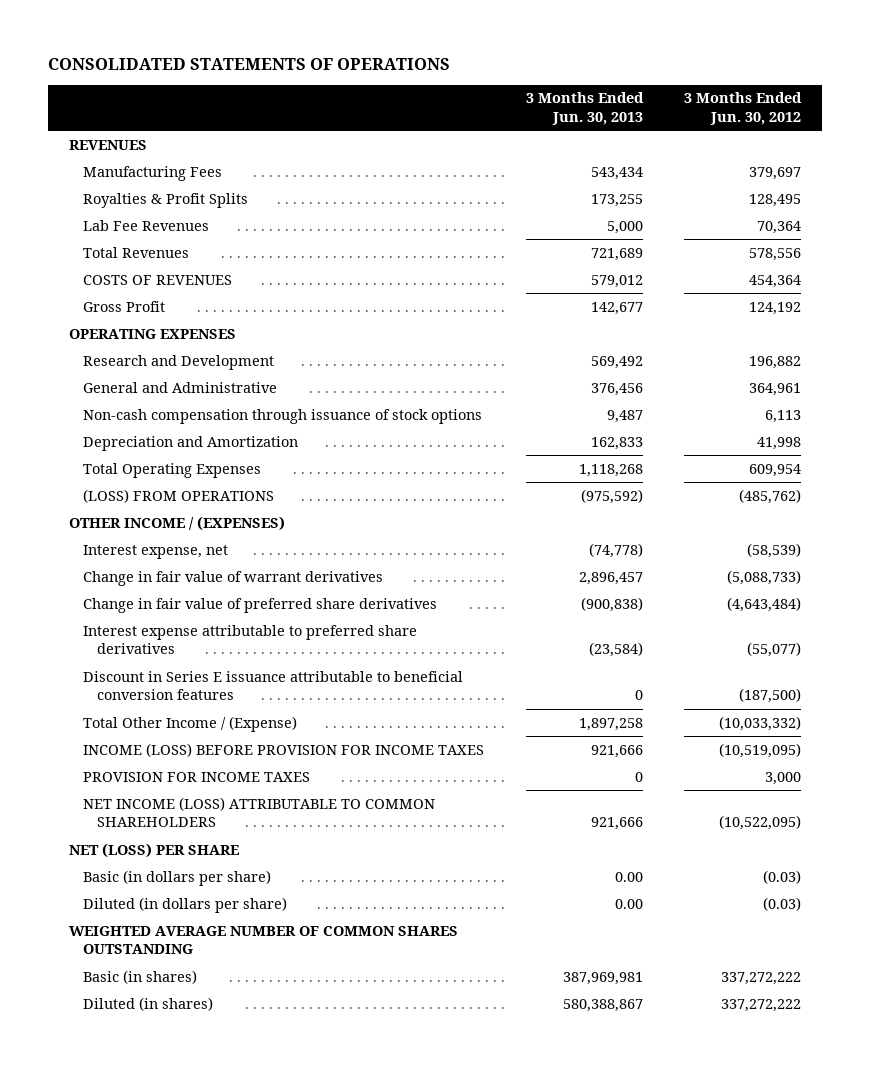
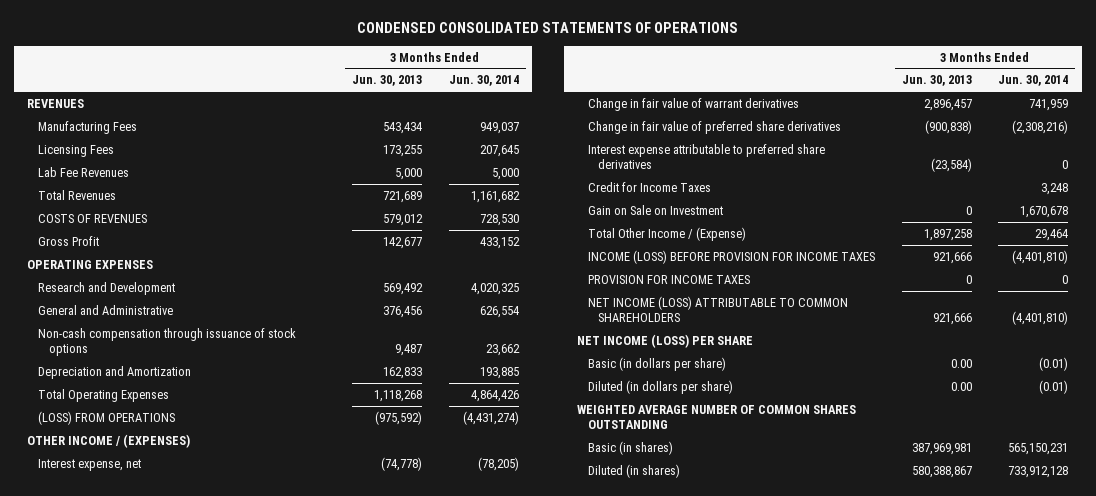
[47,58,450,71] CONSOLIDATED STATEMENTS OF OPERATIONS -> [356,22,738,34] CONDENSED CONSOLIDATED STATEMENTS OF OPERATIONS
[684,92,803,125] 3 Months Ended Jun. 30, 2012 -> none
none -> [448,75,519,87] Jun. 30, 2014
[82,192,248,208] Royalties & Profit Splits -> [38,144,115,157] Licensing Fees
[82,670,463,701] Discount in Series E issuance attributable to beneficial conversion features -> none
none -> [587,181,711,192] Credit for Income Taxes
none -> [587,204,723,215] Gain on Sale on Investment
[68,842,239,858] NET (LOSS) PER SHARE -> [577,333,754,348] NET INCOME (LOSS) PER SHARE

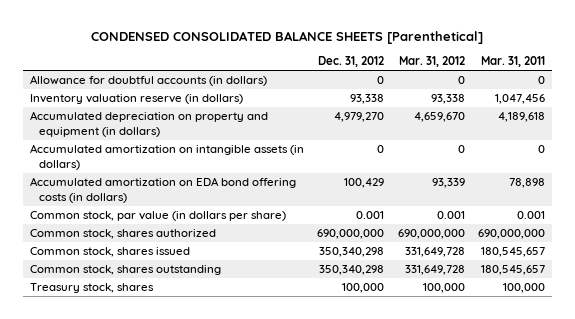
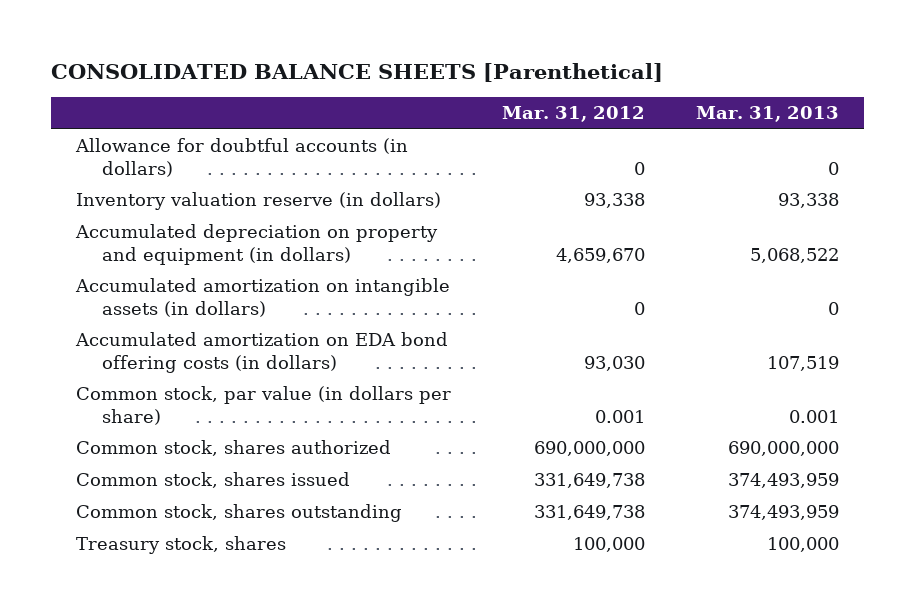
[91,30,484,44] CONDENSED CONSOLIDATED BALANCE SHEETS [Parenthetical] -> [50,62,663,82] CONSOLIDATED BALANCE SHEETS [Parenthetical]
[318,56,385,68] Dec. 31, 2012 -> none
[481,56,546,68] Mar. 31, 2011 -> none
none -> [695,106,839,123] Mar. 31, 2013
[431,178,465,189] 93,339 -> [583,355,645,371] 93,030
[404,247,465,258] 331,649,728 -> [533,473,645,489] 331,649,738
[404,265,465,276] 331,649,728 -> [533,505,645,521] 331,649,738

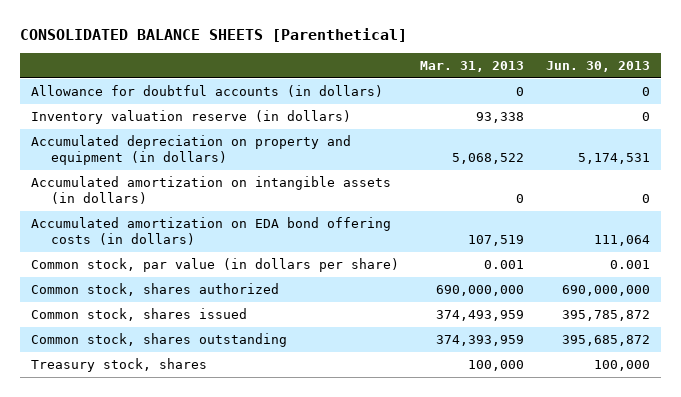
[501,106,645,123] Mar. 31, 2012 -> none
none -> [545,60,650,72] Jun. 30, 2013
[727,505,839,521] 374,493,959 -> [436,335,525,347] 374,393,959

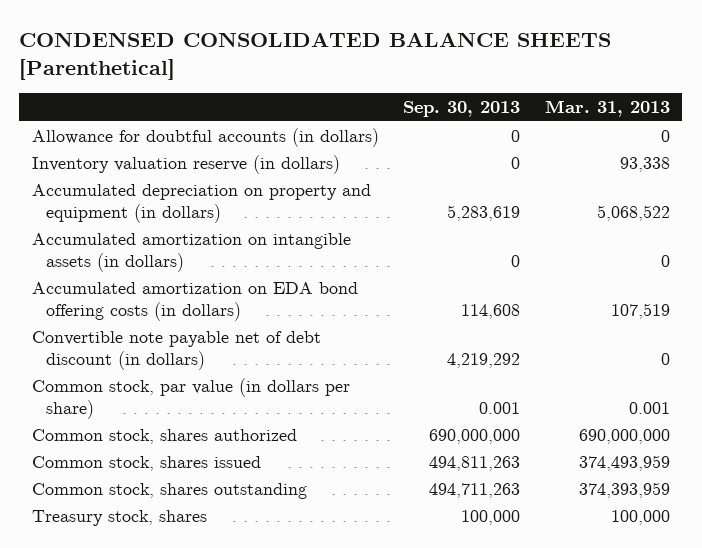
[19,27,407,42] CONSOLIDATED BALANCE SHEETS [Parenthetical] -> [19,32,612,81] CONDENSED CONSOLIDATED BALANCE SHEETS [Parenthetical]
[545,60,650,72] Jun. 30, 2013 -> none
none -> [403,101,521,118] Sep. 30, 2013
none -> [31,330,321,370] Convertible note payable net of debt discount (in dollars)

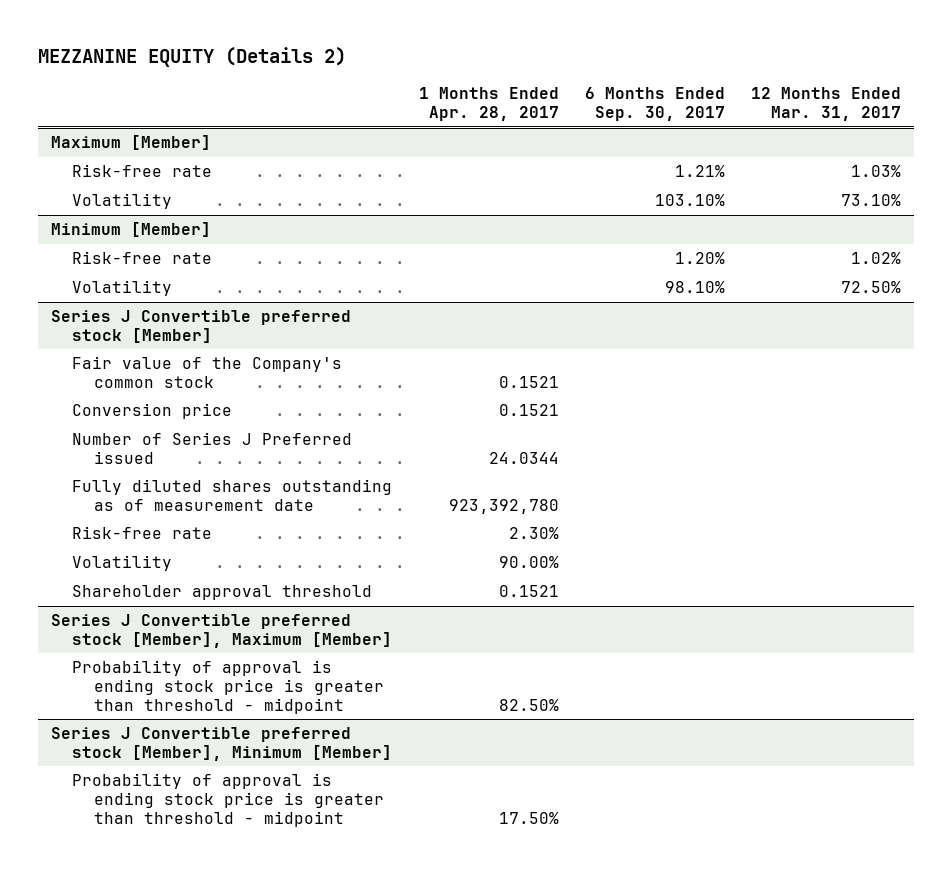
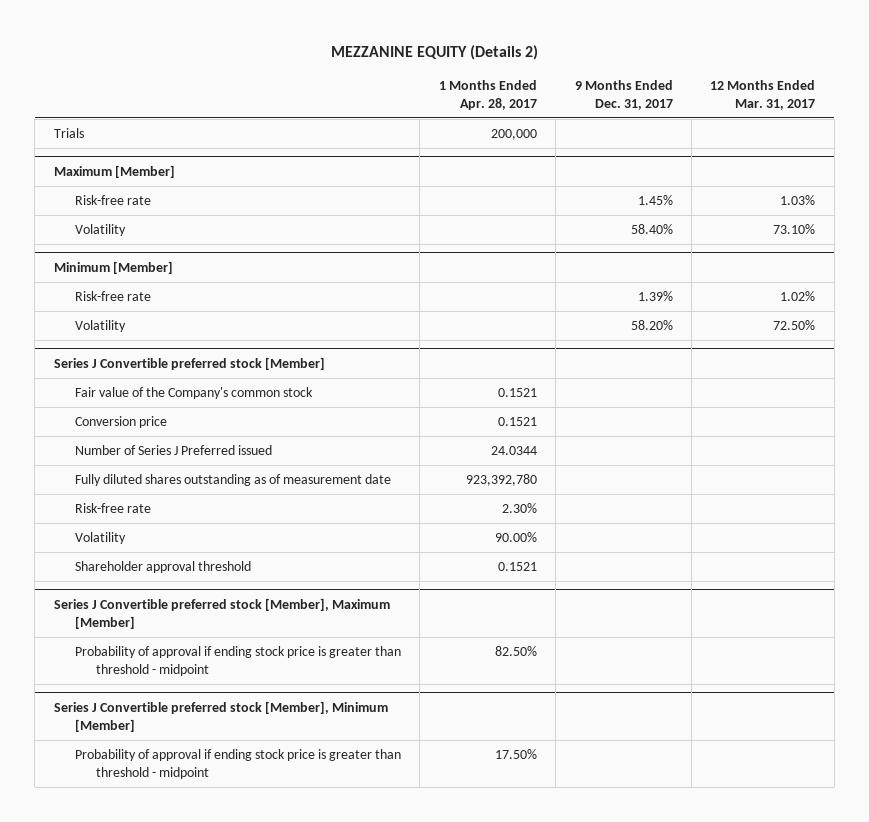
[584,87,725,122] 6 Months Ended Sep. 30, 2017 -> none
none -> [574,79,673,110] 9 Months Ended Dec. 31, 2017
none -> [53,128,84,139] Trials
[72,660,384,714] Probability of approval is ending stock price is greater than threshold - midpoint -> [74,646,401,677] Probability of approval if ending stock price is greater than threshold - midpoint
[72,773,384,827] Probability of approval is ending stock price is greater than threshold - midpoint -> [74,749,401,780] Probability of approval if ending stock price is greater than threshold - midpoint

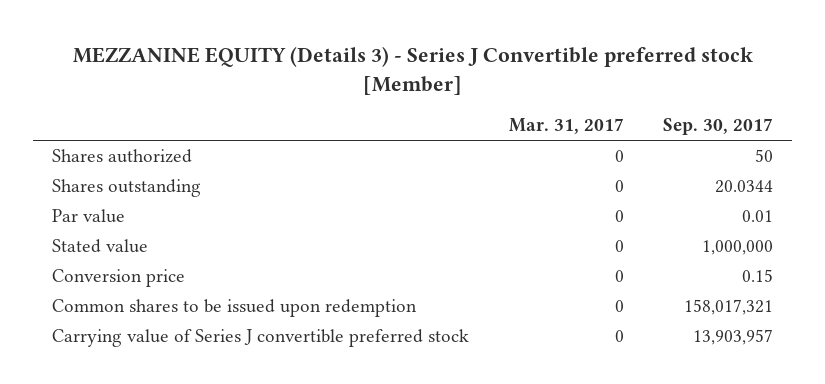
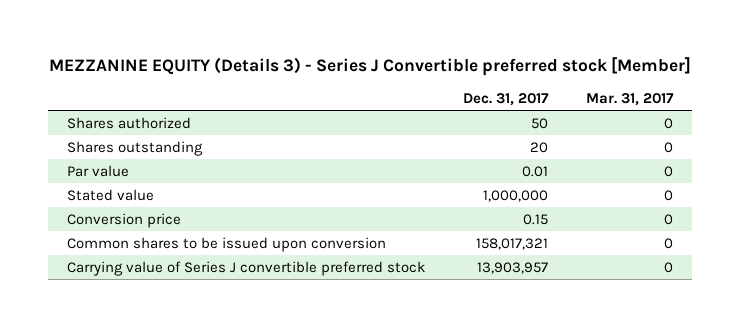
[662,118,773,136] Sep. 30, 2017 -> none
none -> [462,93,549,107] Dec. 31, 2017
[52,299,418,318] Common shares to be issued upon redemption -> [66,236,386,252] Common shares to be issued upon conversion

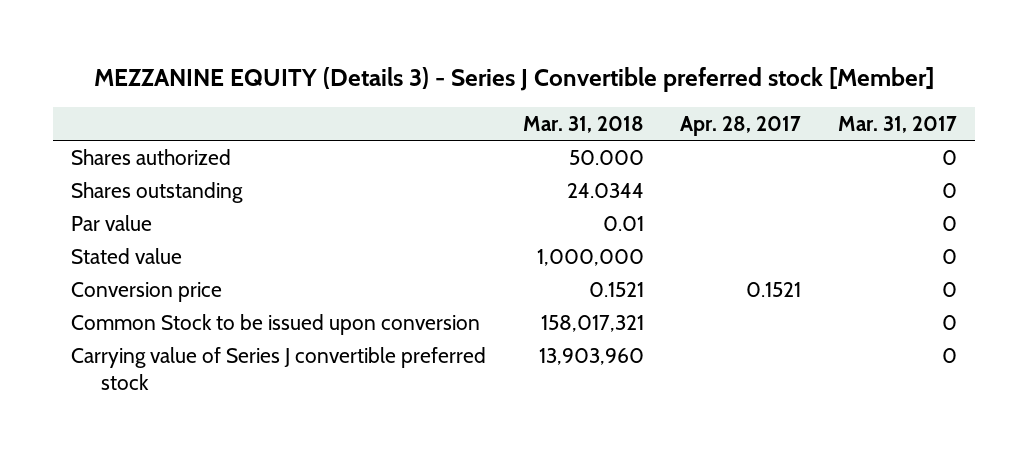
[462,93,549,107] Dec. 31, 2017 -> none
none -> [522,116,644,134] Mar. 31, 2018
none -> [680,116,802,137] Apr. 28, 2017
[66,236,386,252] Common shares to be issued upon conversion -> [71,314,481,336] Common Stock to be issued upon conversion

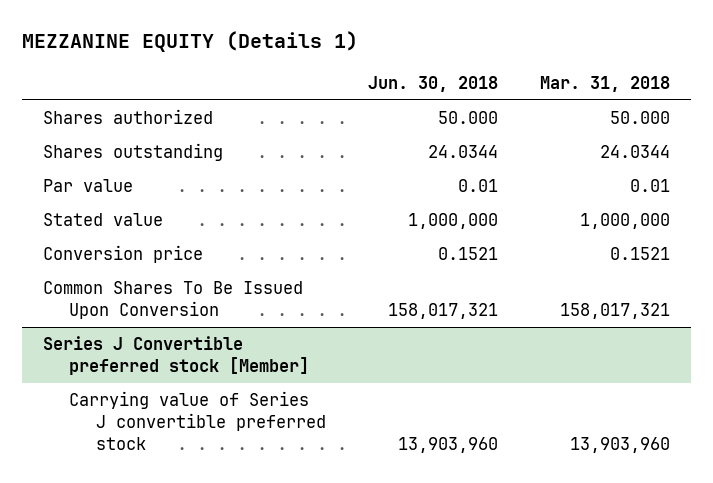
[94,66,935,92] MEZZANINE EQUITY (Details 3) - Series J Convertible preferred stock [Member] -> [21,31,358,53] MEZZANINE EQUITY (Details 1)
[680,116,802,137] Apr. 28, 2017 -> none
[837,116,957,134] Mar. 31, 2017 -> none
none -> [367,75,498,92] Jun. 30, 2018
[71,314,481,336] Common Stock to be issued upon conversion -> [42,281,303,320] Common Shares To Be Issued Upon Conversion
none -> [42,336,310,376] Series J Convertible preferred stock [Member]

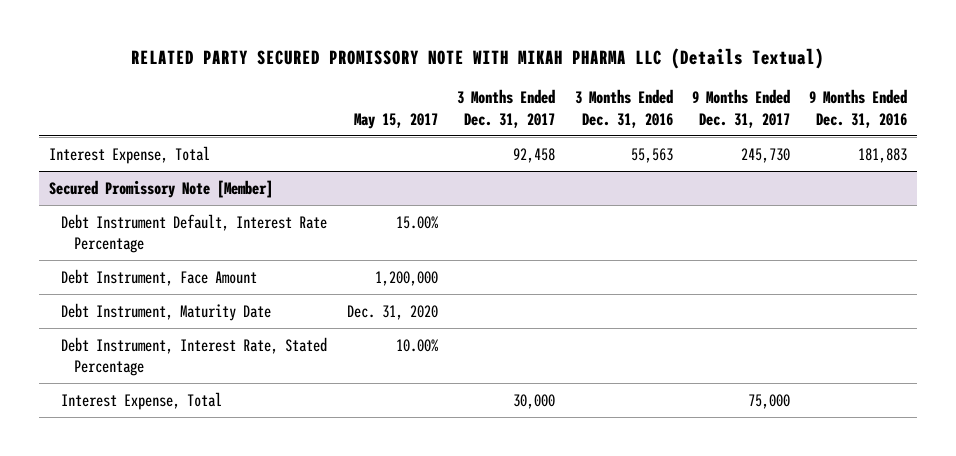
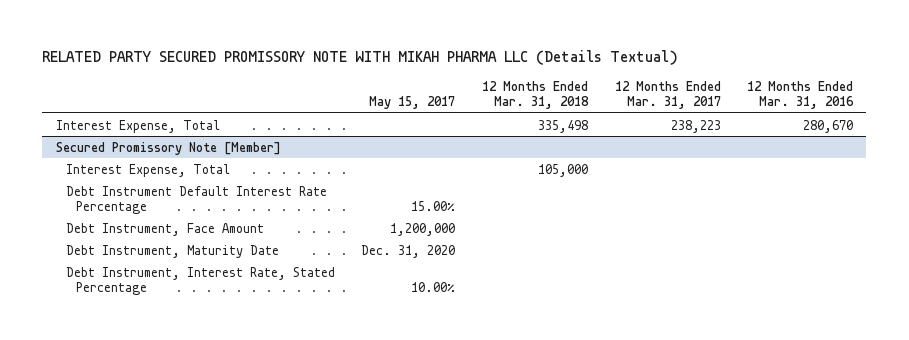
[457,89,556,128] 3 Months Ended Dec. 31, 2017 -> none
[574,89,673,128] 3 Months Ended Dec. 31, 2016 -> none
[691,89,790,128] 9 Months Ended Dec. 31, 2017 -> none
[809,89,908,128] 9 Months Ended Dec. 31, 2016 -> none
none -> [481,80,589,109] 12 Months Ended Mar. 31, 2018
none -> [614,80,721,109] 12 Months Ended Mar. 31, 2017
none -> [747,80,855,109] 12 Months Ended Mar. 31, 2016
[61,391,223,410] Interest Expense, Total -> [65,163,230,177] Interest Expense, Total
[61,213,328,253] Debt Instrument Default, Interest Rate Percentage -> [65,185,327,214] Debt Instrument Default Interest Rate Percentage

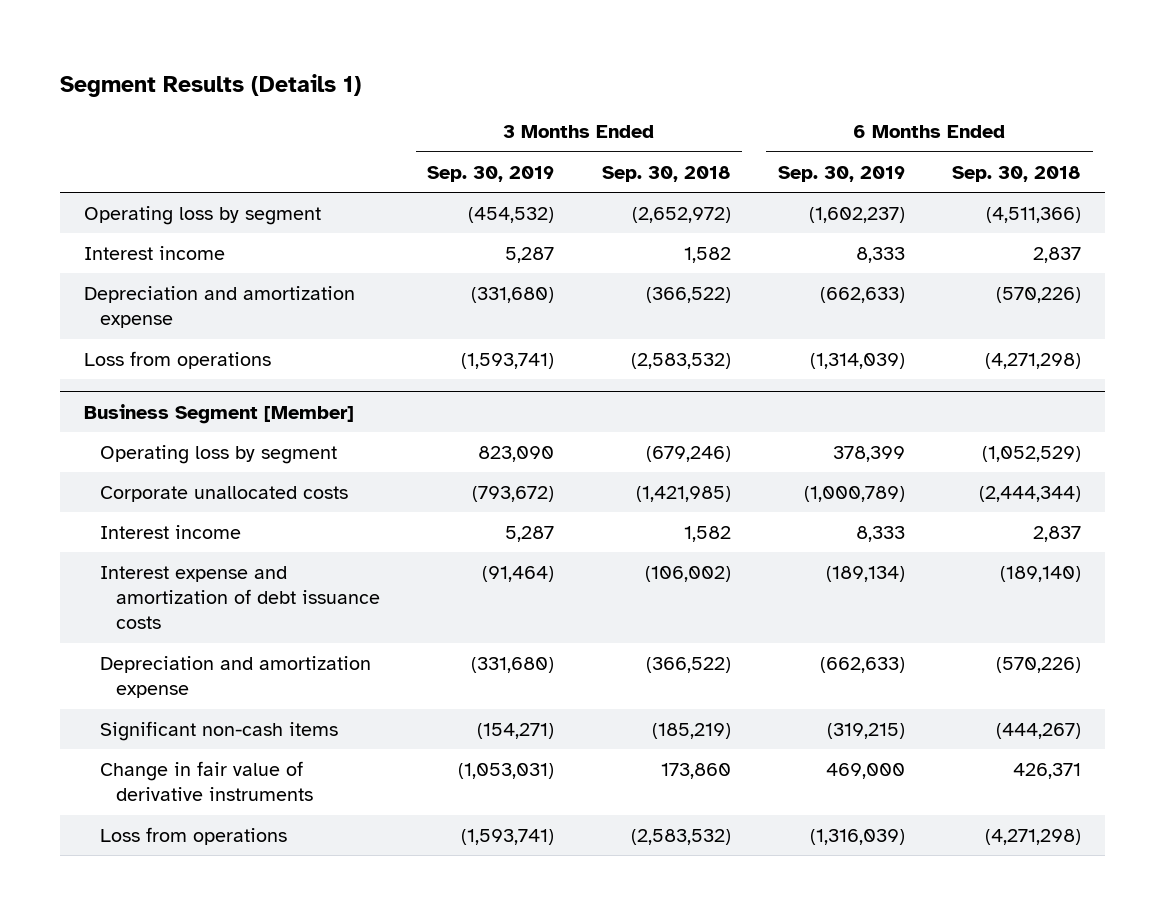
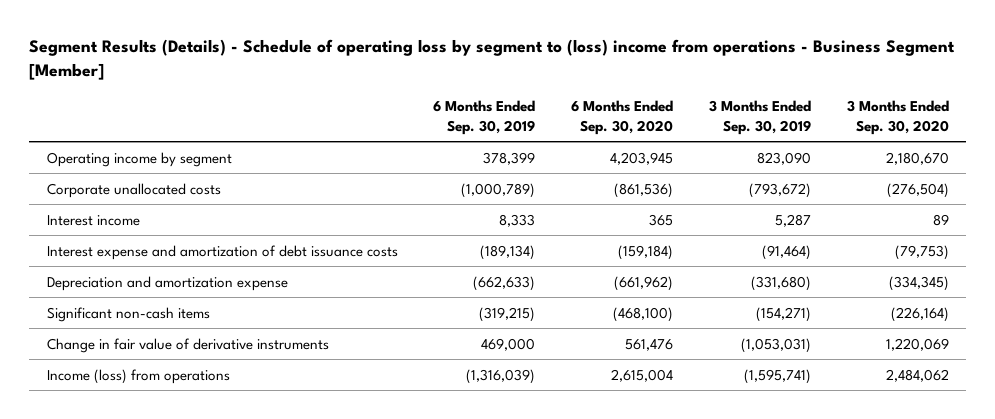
[60,73,362,97] Segment Results (Details 1) -> [28,39,955,80] Segment Results (Details) - Schedule of operating loss by segment to (loss) income from operations - Business Segment [Member]
[601,165,731,182] Sep. 30, 2018 -> none
[952,165,1082,182] Sep. 30, 2018 -> none
none -> [571,100,674,135] 6 Months Ended Sep. 30, 2020
none -> [846,100,949,135] 3 Months Ended Sep. 30, 2020
[84,245,226,260] Interest income -> none
[84,285,356,329] Depreciation and amortization expense -> none
[84,350,272,369] Loss from operations -> none
[84,403,355,424] Business Segment [Member] -> none
[100,444,338,464] Operating loss by segment -> none
[84,205,322,225] Operating loss by segment -> [46,151,232,167] Operating income by segment
[468,206,555,223] (454,532) -> [756,151,811,165] 823,090
[808,206,905,223] (1,602,237) -> [483,151,536,165] 378,399
[100,826,288,845] Loss from operations -> [46,368,230,384] Income (loss) from operations
[461,828,555,845] (1,593,741) -> [743,368,811,384] (1,595,741)

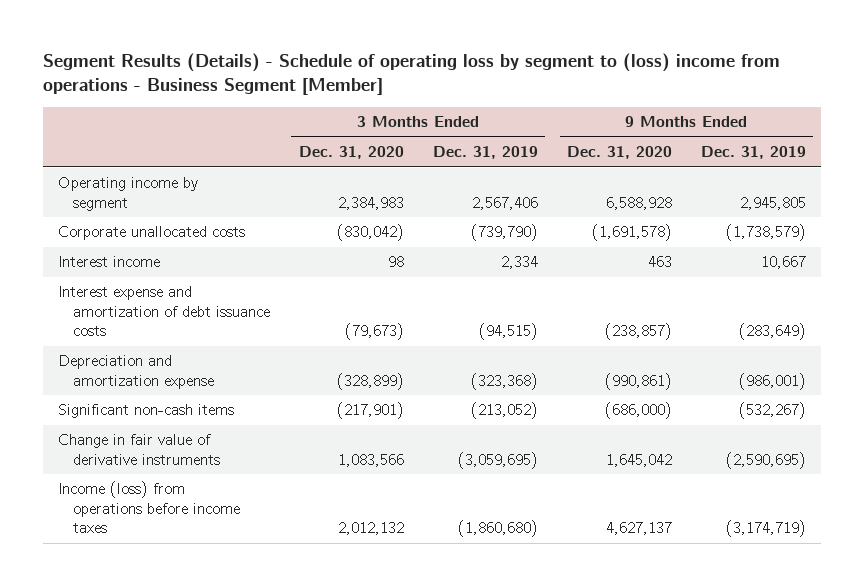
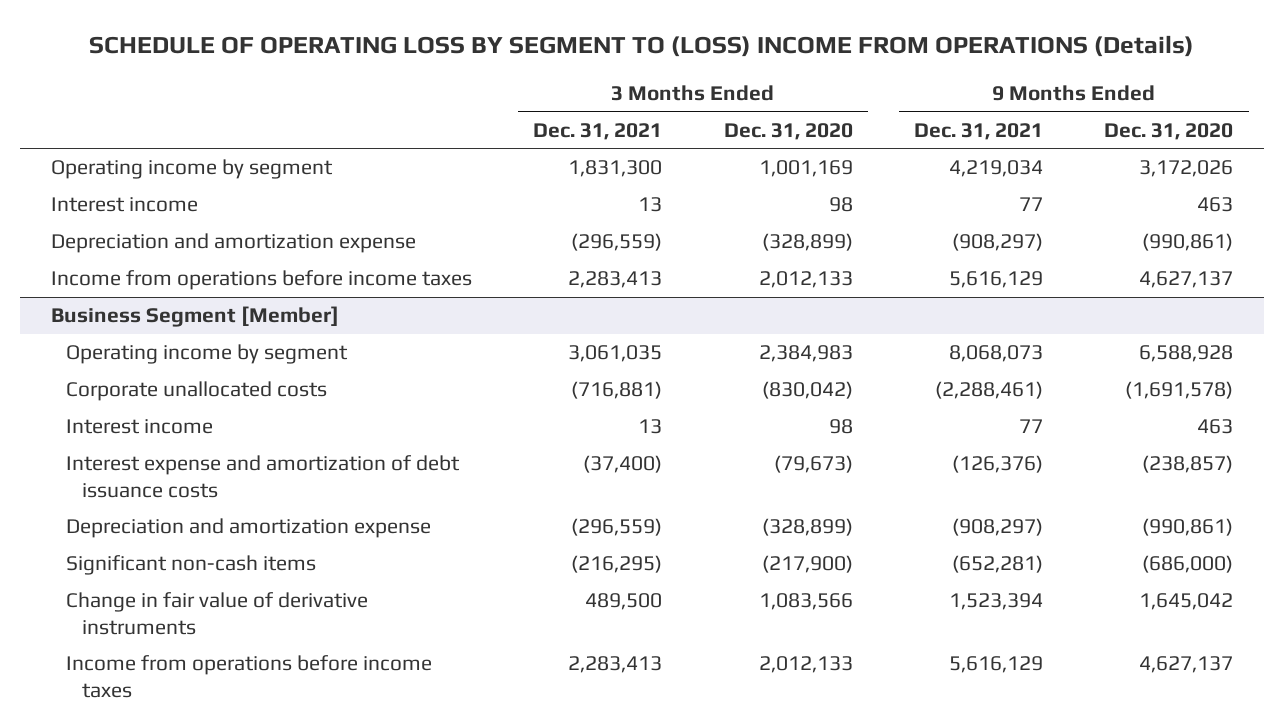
[43,53,781,96] Segment Results (Details) - Schedule of operating loss by segment to (loss) income from operations - Business Segment [Member] -> [89,35,1195,58] SCHEDULE OF OPERATING LOSS BY SEGMENT TO (LOSS) INCOME FROM OPERATIONS (Details)
[432,146,538,160] Dec. 31, 2019 -> none
[700,146,806,160] Dec. 31, 2019 -> none
none -> [533,122,663,140] Dec. 31, 2021
none -> [913,122,1043,140] Dec. 31, 2021
none -> [51,159,334,180] Operating income by segment
none -> [51,197,199,213] Interest income
none -> [51,233,417,254] Depreciation and amortization expense
none -> [51,270,473,291] Income from operations before income taxes
none -> [51,306,340,328] Business Segment [Member]
[336,402,404,420] (217,901) -> [761,555,853,574] (217,900)
[57,481,240,534] Income (loss) from operations before income taxes -> [66,655,433,698] Income from operations before income taxes
[337,522,404,536] 2,012,132 -> [758,656,853,674] 2,012,133

